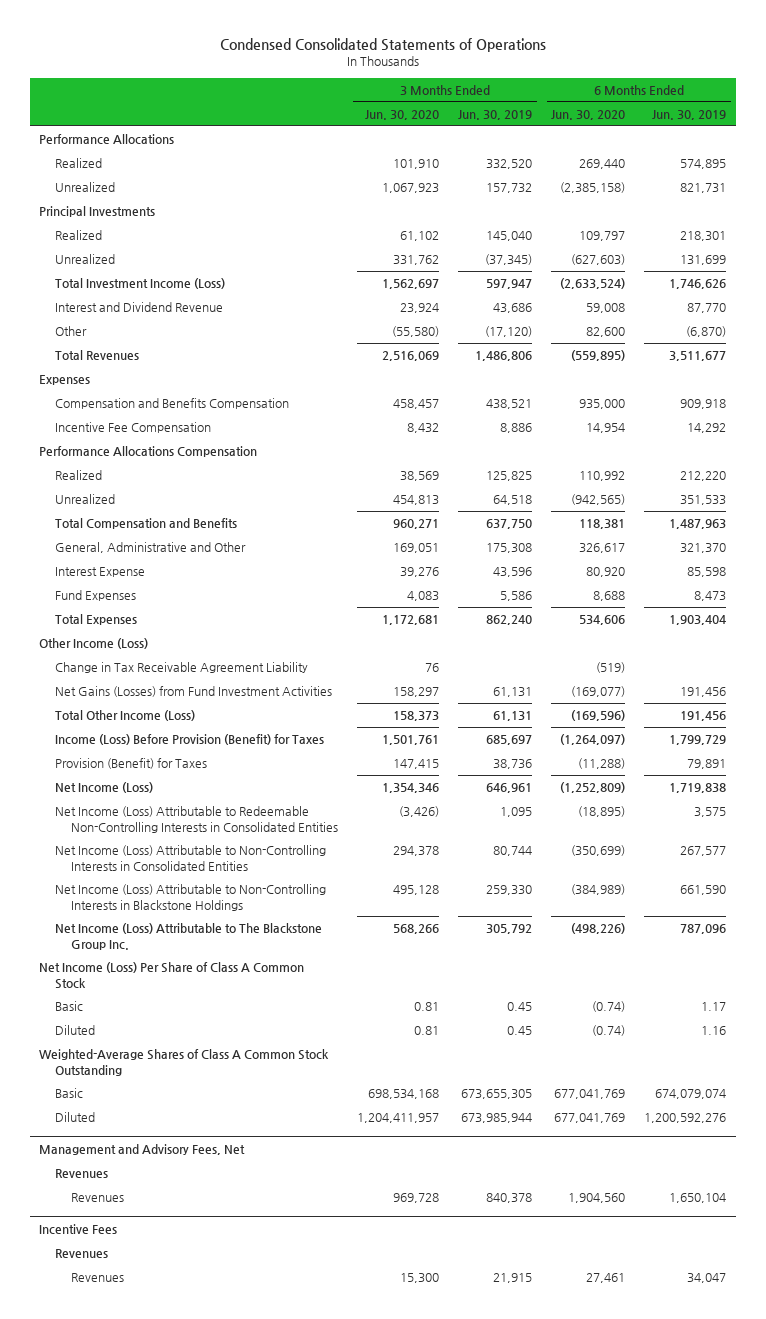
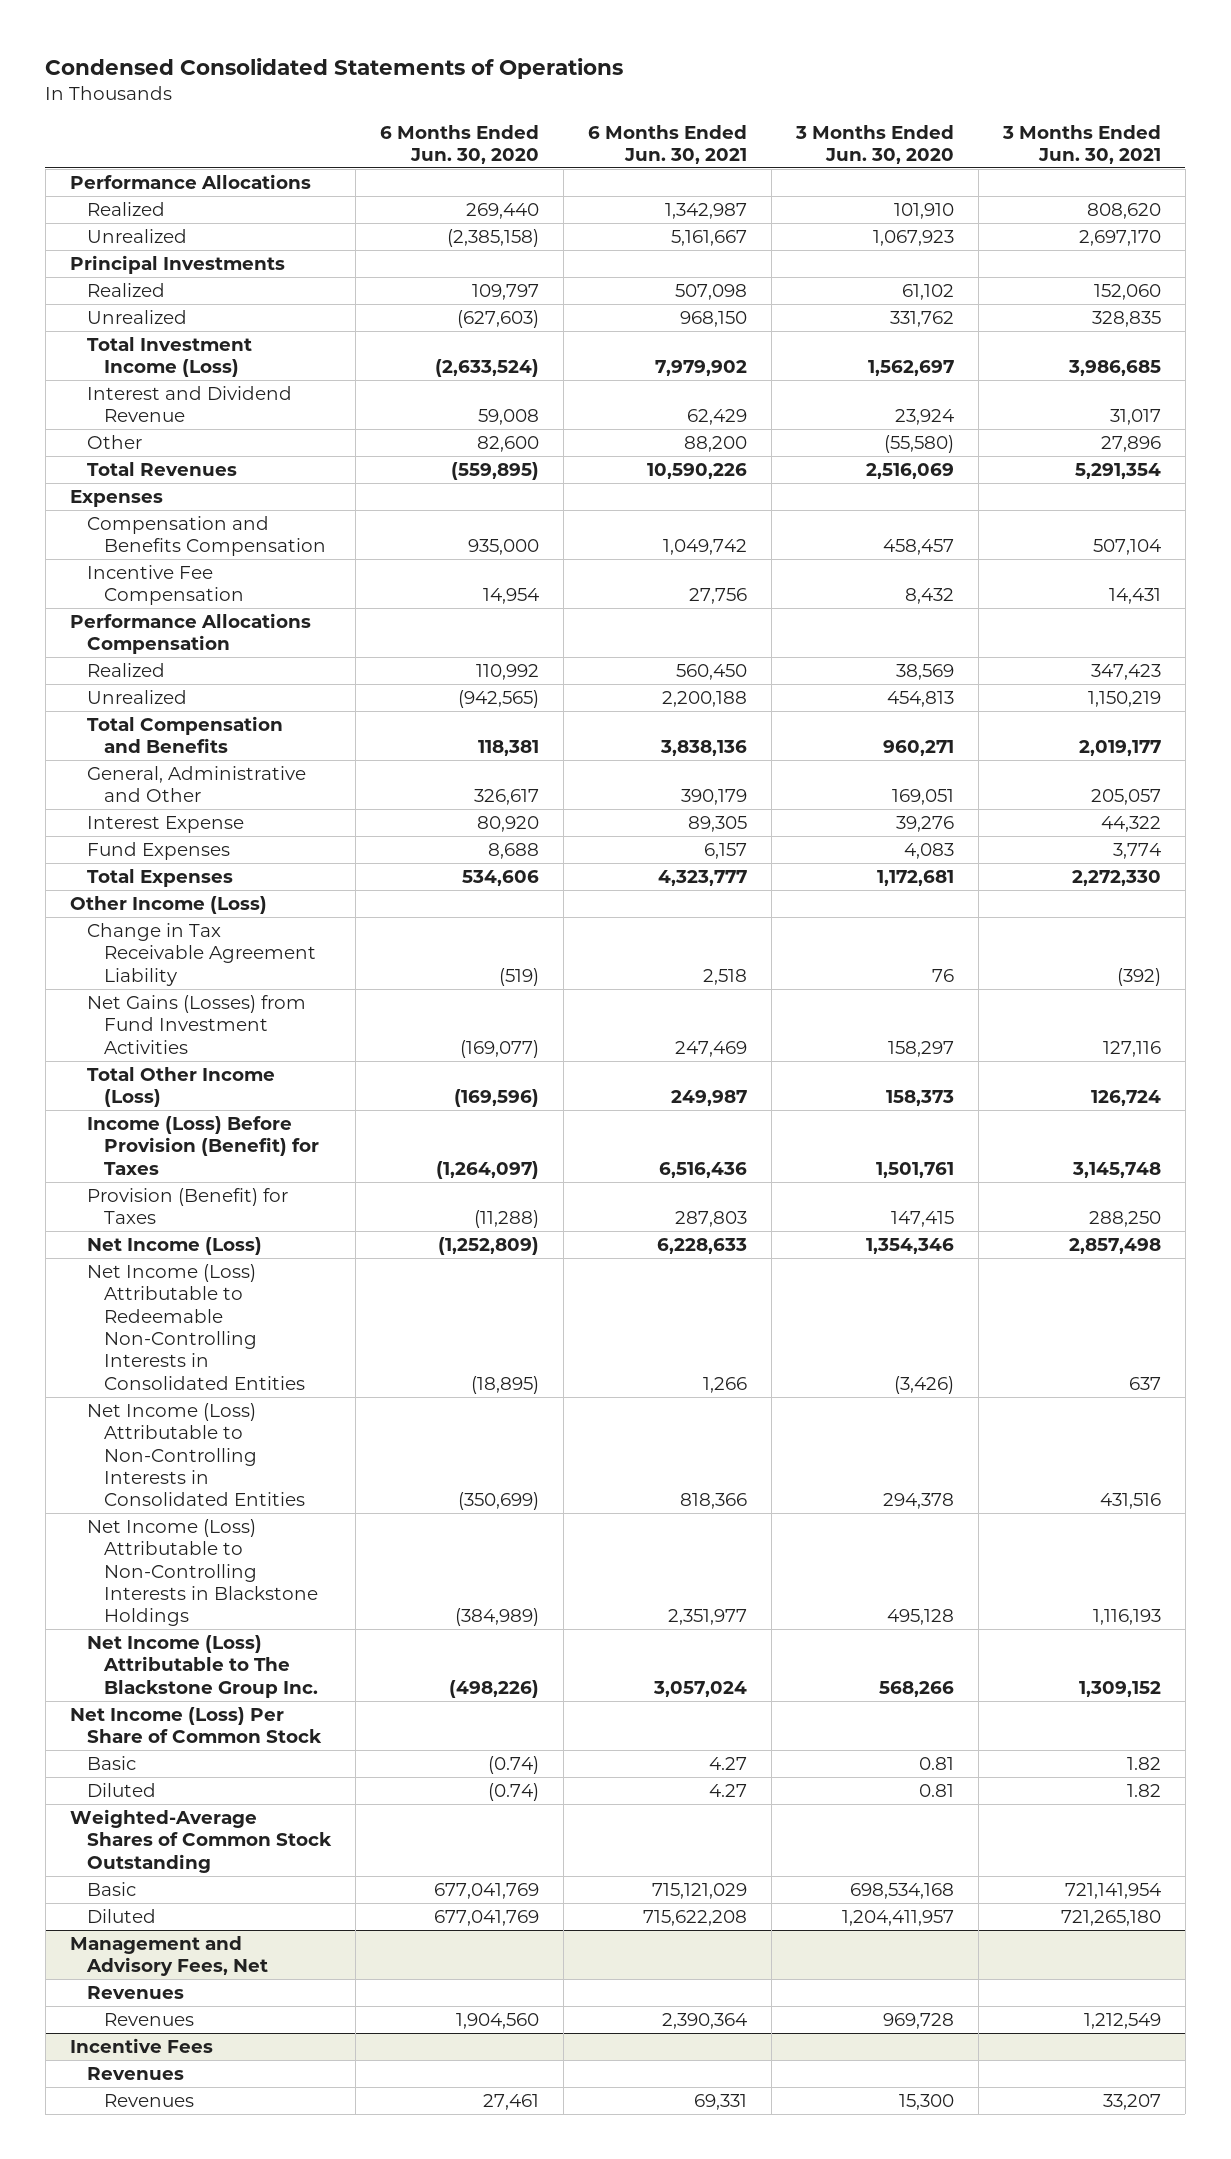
[458,110,533,121] Jun. 30, 2019 -> none
[652,110,727,121] Jun. 30, 2019 -> none
none -> [587,124,747,164] 6 Months Ended Jun. 30, 2021
none -> [1001,124,1161,164] 3 Months Ended Jun. 30, 2021
[39,962,305,989] Net Income (Loss) Per Share of Class A Common Stock -> [69,1707,322,1744] Net Income (Loss) Per Share of Common Stock
[39,1049,330,1076] Weighted-Average Shares of Class A Common Stock Outstanding -> [69,1809,332,1873] Weighted-Average Shares of Common Stock Outstanding

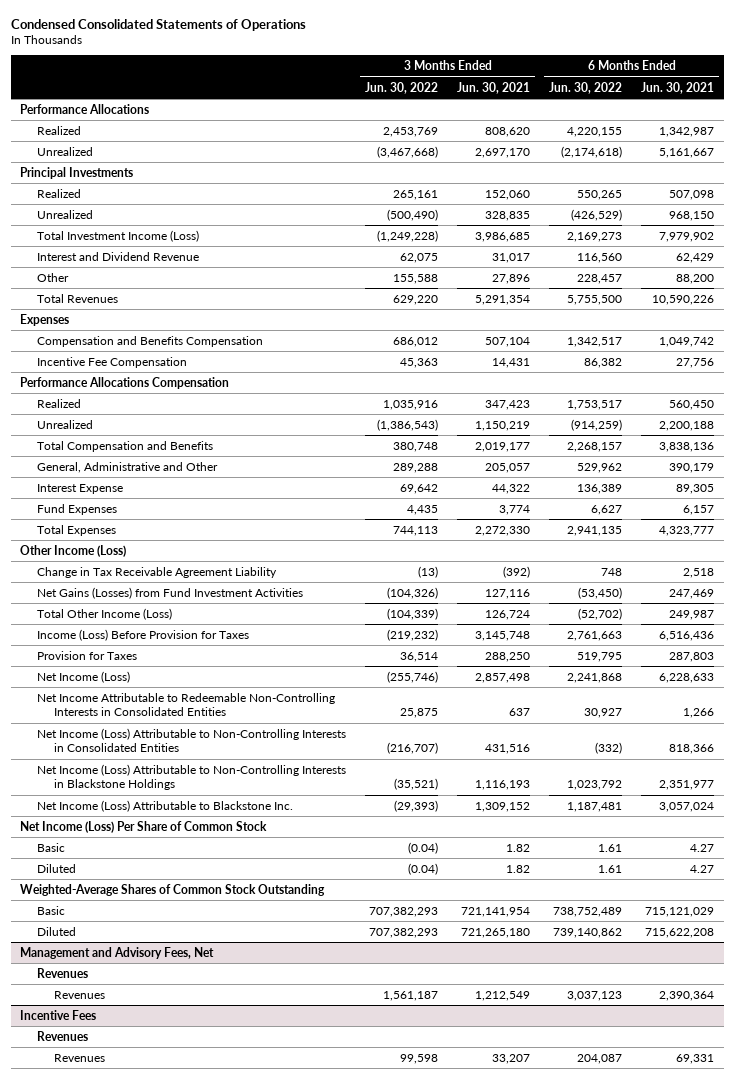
[379,124,539,164] 6 Months Ended Jun. 30, 2020 -> none
[794,124,954,164] 3 Months Ended Jun. 30, 2020 -> none
none -> [365,81,439,94] Jun. 30, 2022
none -> [549,81,623,94] Jun. 30, 2022
[86,1116,319,1175] Income (Loss) Before Provision (Benefit) for Taxes -> [37,628,250,641] Income (Loss) Before Provision for Taxes
[86,1188,288,1225] Provision (Benefit) for Taxes -> [37,650,138,660] Provision for Taxes
[86,1264,305,1390] Net Income (Loss) Attributable to Redeemable Non-Controlling Interests in Consolidated Entities -> [37,692,336,717] Net Income Attributable to Redeemable Non-Controlling Interests in Consolidated Entities
[86,1635,318,1698] Net Income (Loss) Attributable to The Blackstone Group Inc. -> [37,799,294,812] Net Income (Loss) Attributable to Blackstone Inc.

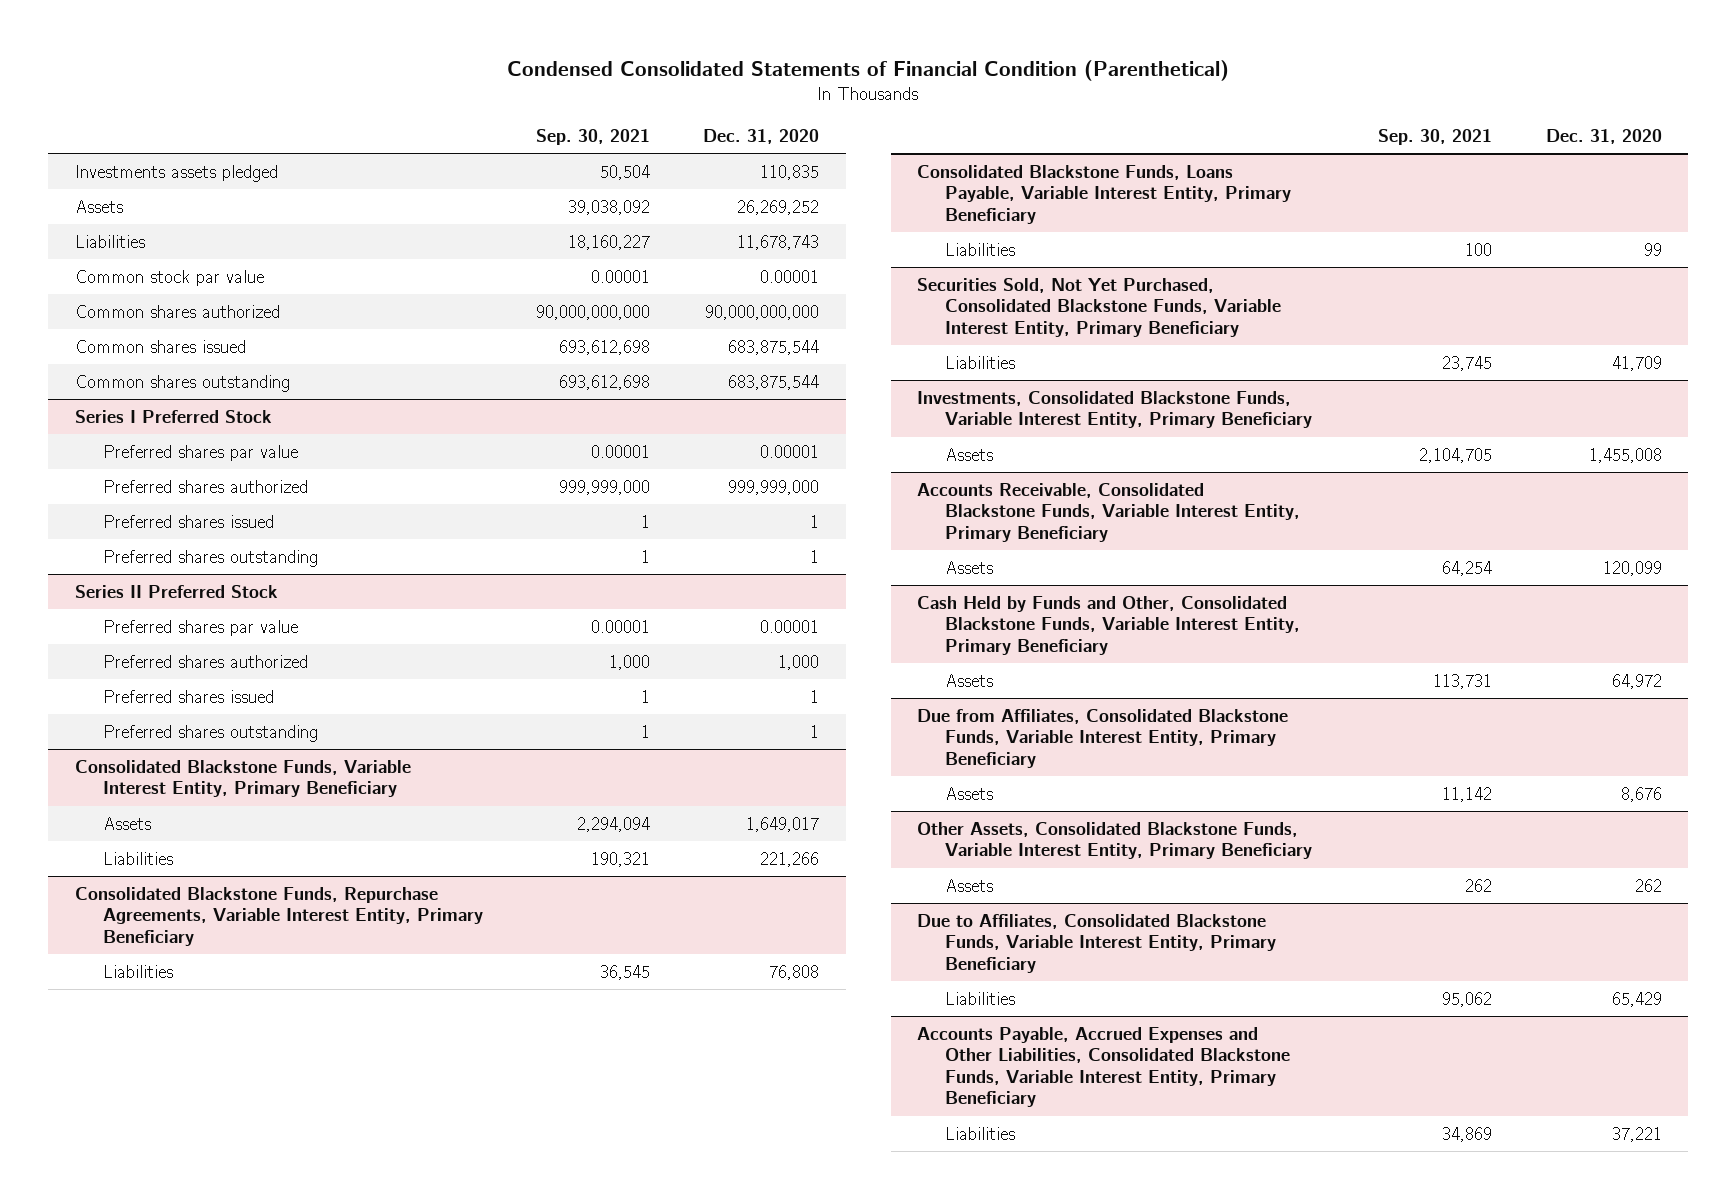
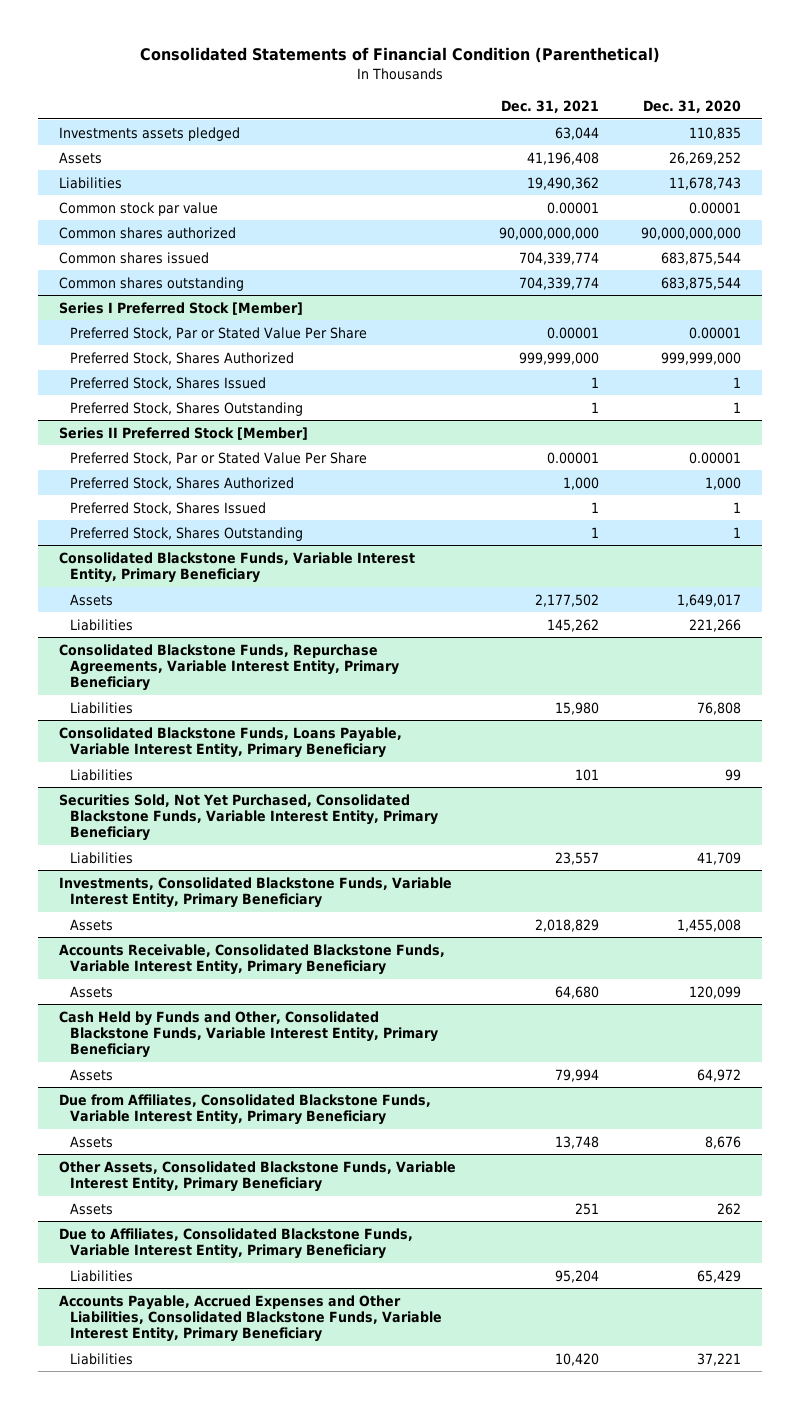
[507,60,1230,82] Condensed Consolidated Statements of Financial Condition (Parenthetical) -> [140,47,661,64] Consolidated Statements of Financial Condition (Parenthetical)
[535,128,650,145] Sep. 30, 2021 -> none
none -> [500,100,599,114] Dec. 31, 2021
[74,409,272,423] Series I Preferred Stock -> [59,301,304,315] Series I Preferred Stock [Member]
[102,444,298,461] Preferred shares par value -> [69,326,367,340] Preferred Stock, Par or Stated Value Per Share
[102,479,308,493] Preferred shares authorized -> [69,351,294,365] Preferred Stock, Shares Authorized
[102,514,274,528] Preferred shares issued -> [69,376,266,390] Preferred Stock, Shares Issued
[102,549,318,567] Preferred shares outstanding -> [69,401,303,416] Preferred Stock, Shares Outstanding
[74,584,278,598] Series II Preferred Stock -> [59,426,309,440] Series II Preferred Stock [Member]
[102,619,298,636] Preferred shares par value -> [69,451,367,465] Preferred Stock, Par or Stated Value Per Share
[102,654,308,668] Preferred shares authorized -> [69,476,294,490] Preferred Stock, Shares Authorized
[102,689,274,703] Preferred shares issued -> [69,501,266,515] Preferred Stock, Shares Issued
[102,724,318,742] Preferred shares outstanding -> [69,526,303,541] Preferred Stock, Shares Outstanding

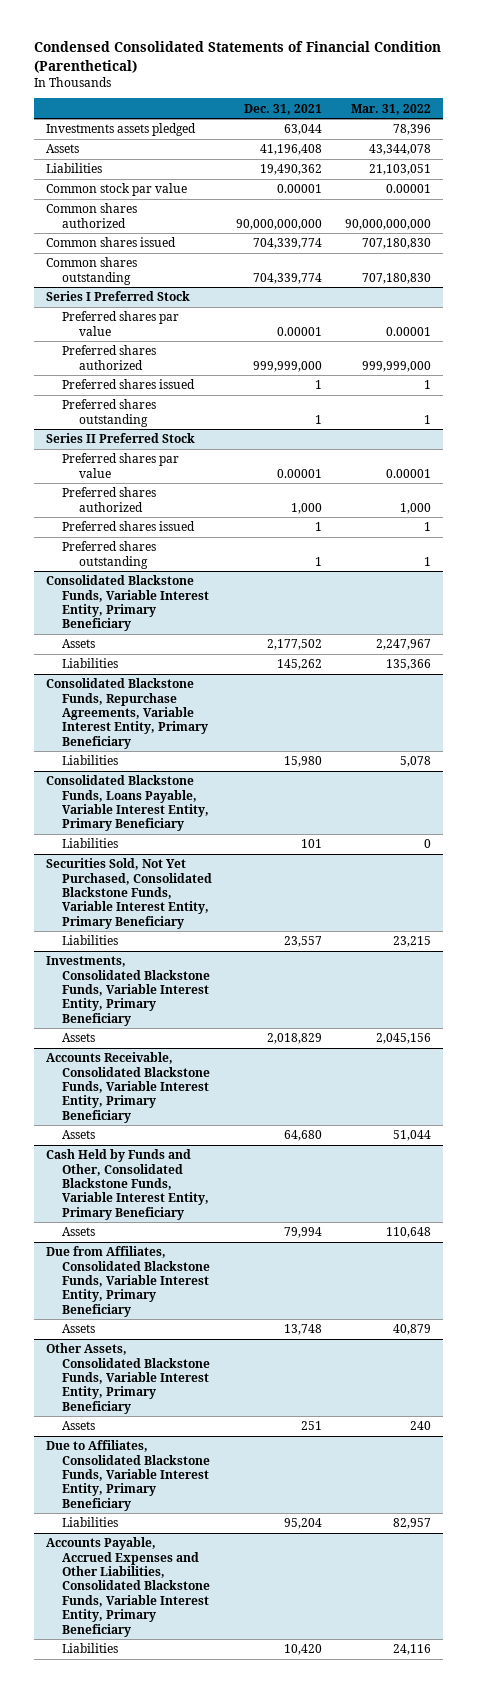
[140,47,661,64] Consolidated Statements of Financial Condition (Parenthetical) -> [34,41,442,73] Condensed Consolidated Statements of Financial Condition (Parenthetical)
[642,100,741,114] Dec. 31, 2020 -> none
none -> [351,103,432,115] Mar. 31, 2022
[59,301,304,315] Series I Preferred Stock [Member] -> [45,291,190,302] Series I Preferred Stock
[69,326,367,340] Preferred Stock, Par or Stated Value Per Share -> [62,311,180,336] Preferred shares par value
[69,351,294,365] Preferred Stock, Shares Authorized -> [62,345,157,370] Preferred shares authorized
[69,376,266,390] Preferred Stock, Shares Issued -> [62,379,196,390] Preferred shares issued
[69,401,303,416] Preferred Stock, Shares Outstanding -> [62,399,157,427] Preferred shares outstanding
[59,426,309,440] Series II Preferred Stock [Member] -> [45,433,195,444] Series II Preferred Stock
[69,451,367,465] Preferred Stock, Par or Stated Value Per Share -> [62,453,180,478] Preferred shares par value
[69,476,294,490] Preferred Stock, Shares Authorized -> [62,487,157,512] Preferred shares authorized
[69,501,266,515] Preferred Stock, Shares Issued -> [62,521,196,532] Preferred shares issued
[69,526,303,541] Preferred Stock, Shares Outstanding -> [62,541,157,569] Preferred shares outstanding

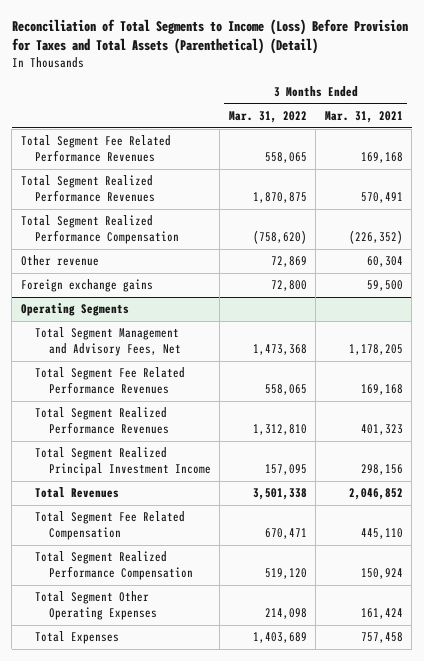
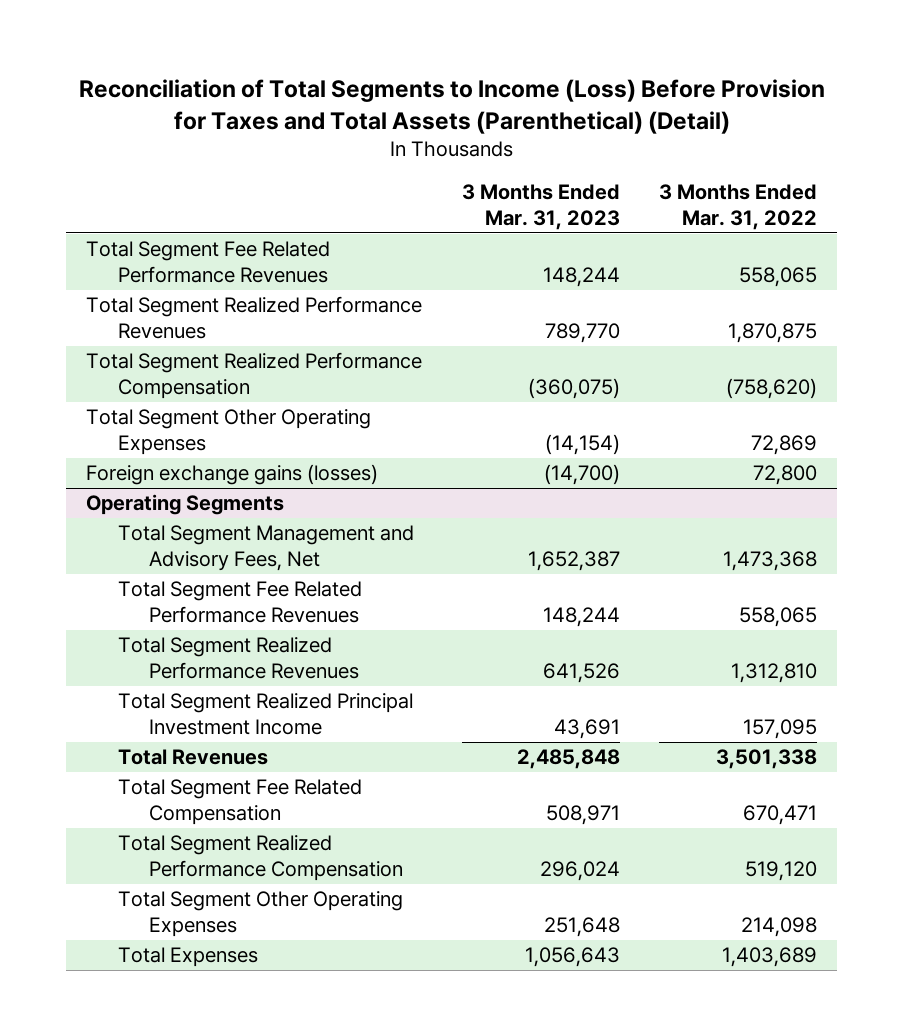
[324,110,403,123] Mar. 31, 2021 -> none
none -> [461,184,620,230] 3 Months Ended Mar. 31, 2023
[20,255,99,267] Other revenue -> [85,409,371,455] Total Segment Other Operating Expenses
[20,279,153,293] Foreign exchange gains -> [85,464,378,486] Foreign exchange gains (losses)

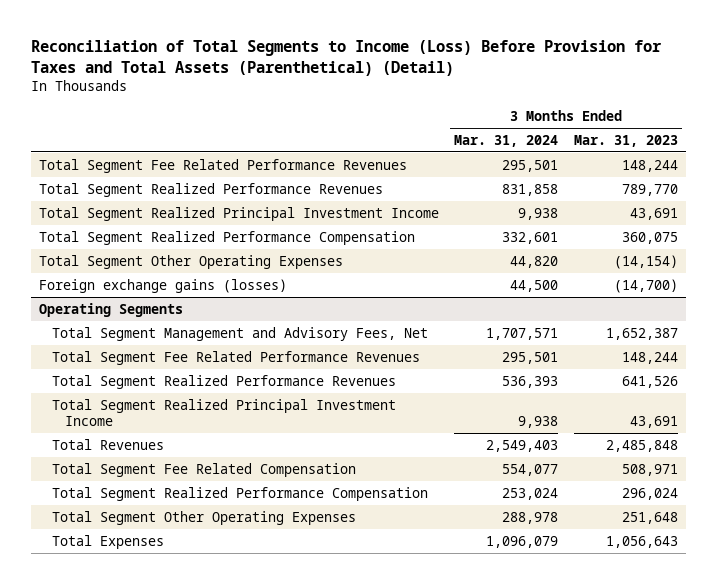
[659,184,818,230] 3 Months Ended Mar. 31, 2022 -> none
none -> [454,134,559,147] Mar. 31, 2024
none -> [38,206,439,221] Total Segment Realized Principal Investment Income
[527,377,620,399] (360,075) -> [622,231,679,244] 360,075

